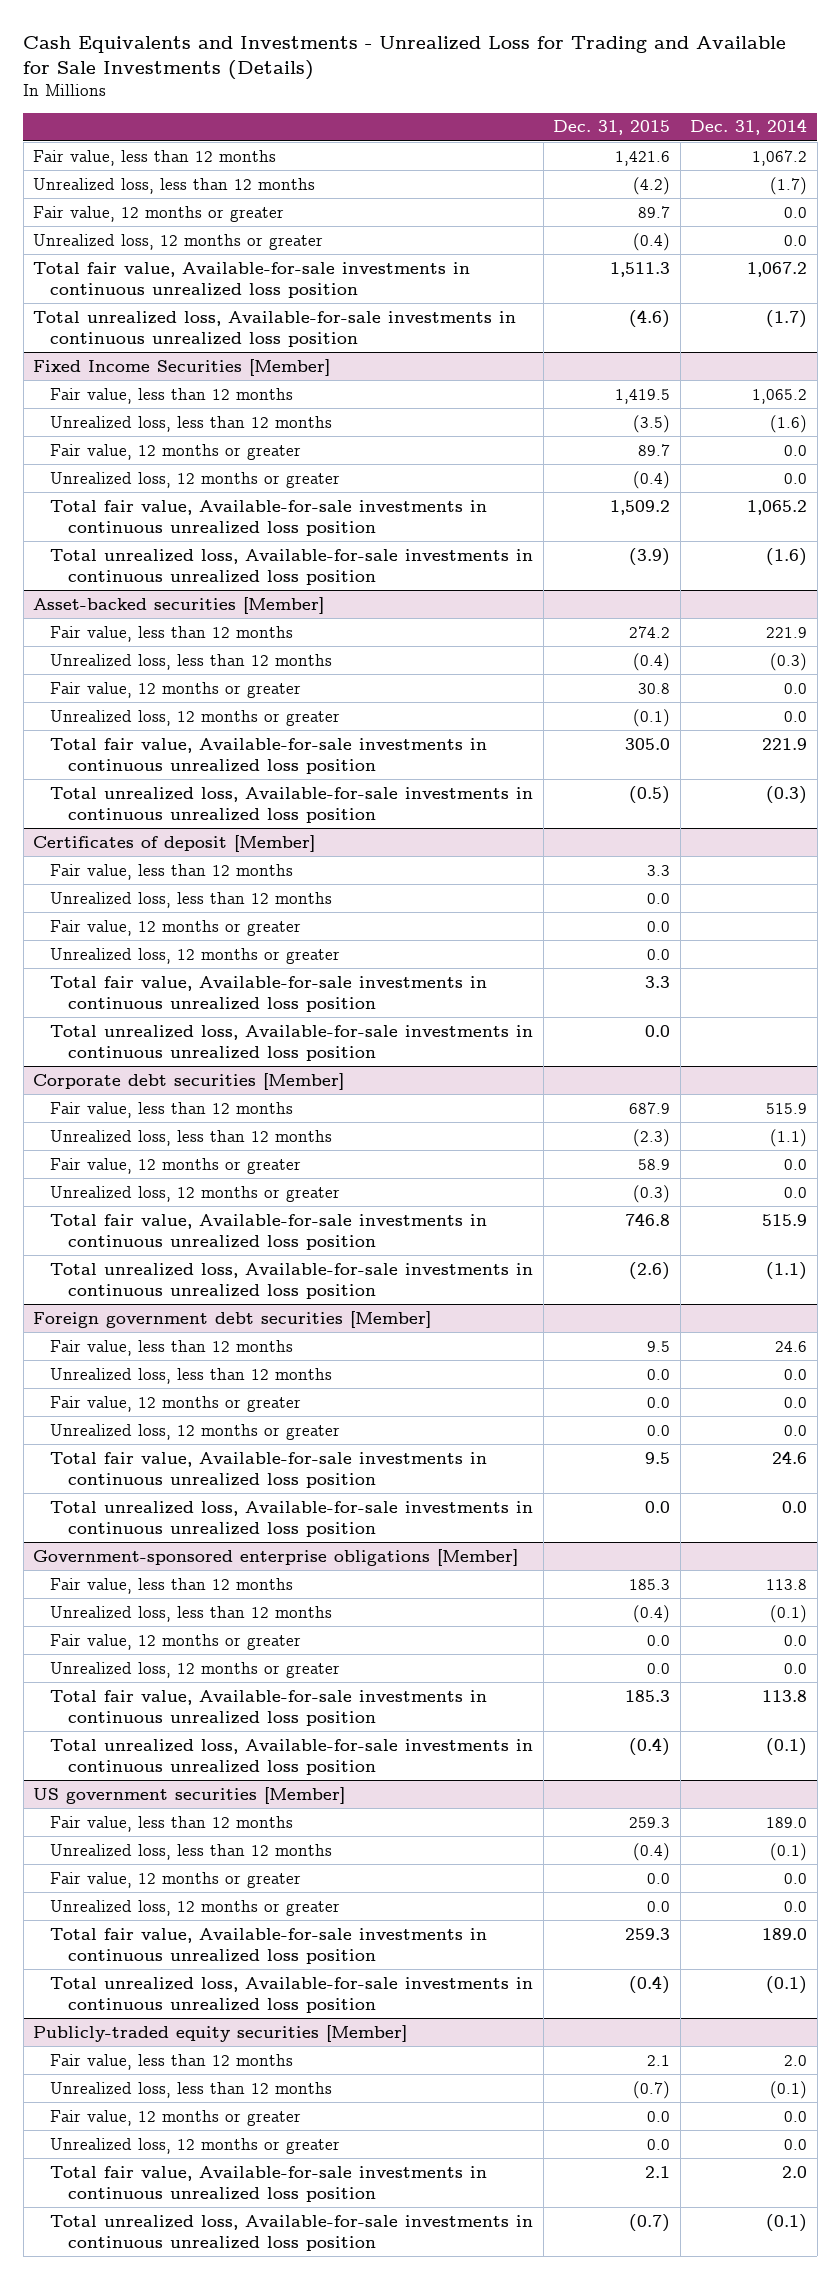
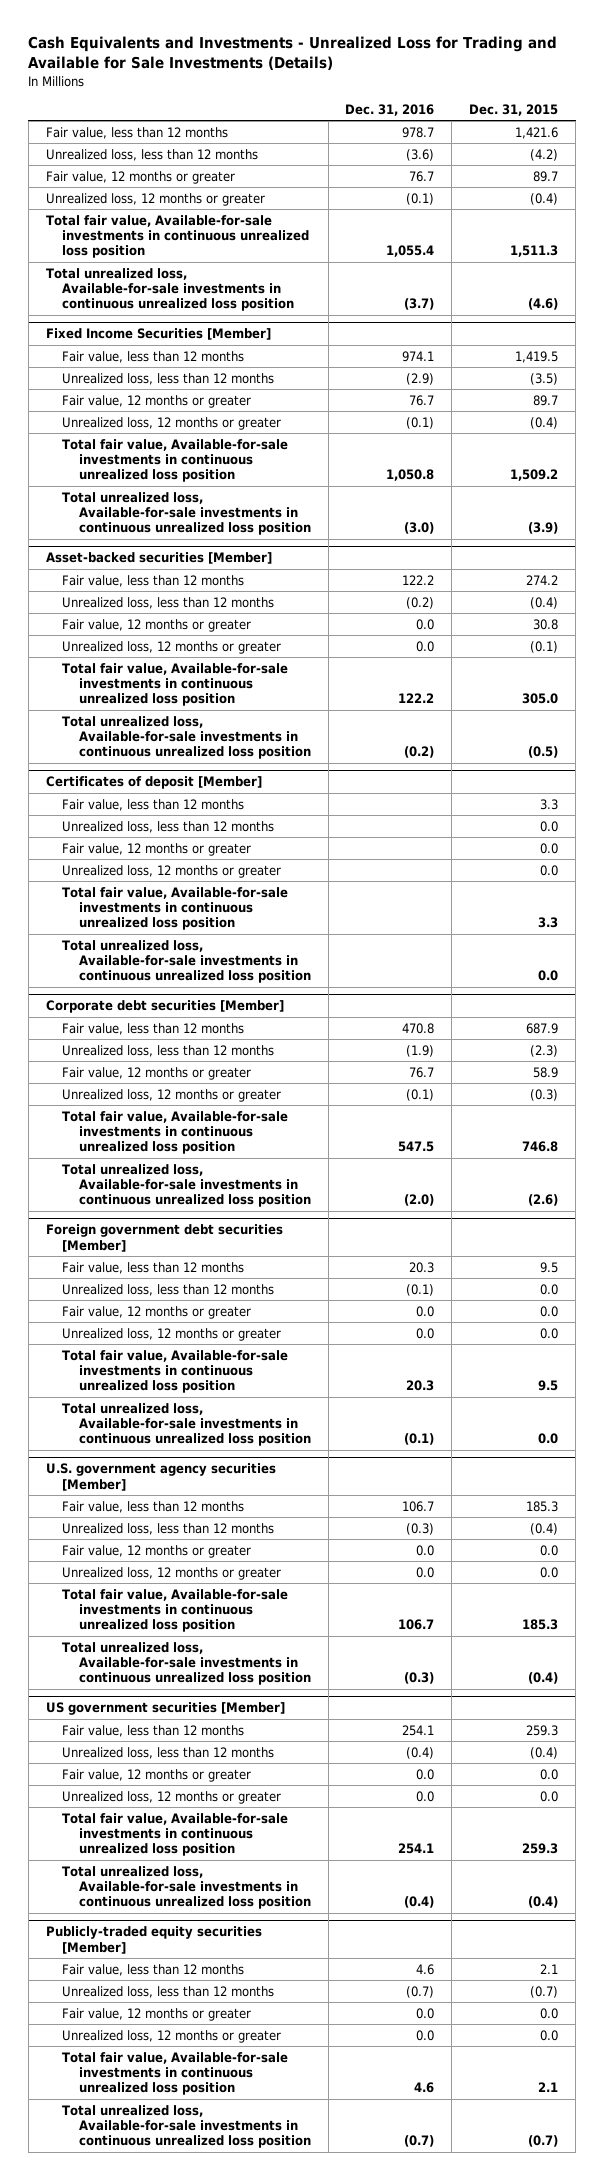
[690,119,808,136] Dec. 31, 2014 -> none
none -> [345,104,435,117] Dec. 31, 2016
[33,1548,519,1566] Government-sponsored enterprise obligations [Member] -> [45,1463,276,1491] U.S. government agency securities [Member]

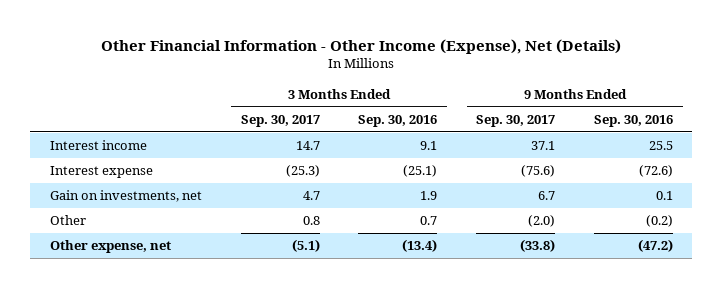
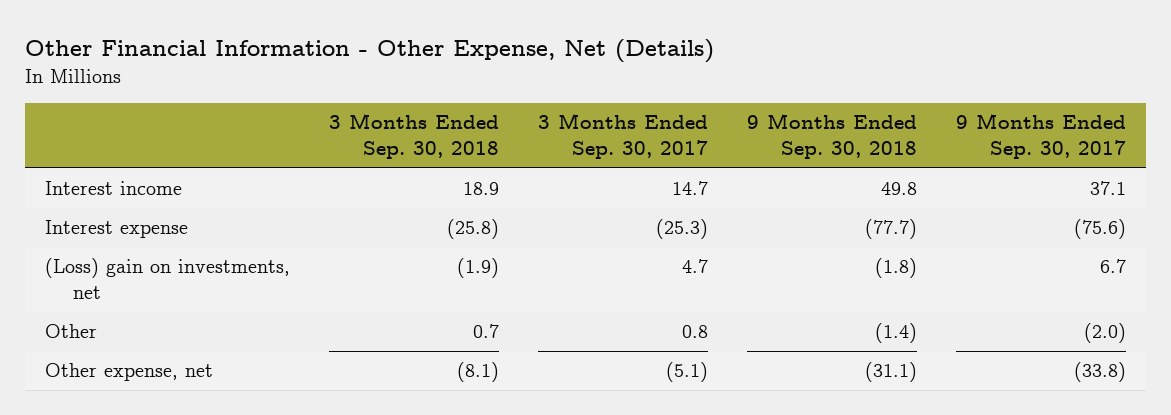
[101,38,622,54] Other Financial Information - Other Income (Expense), Net (Details) -> [25,39,715,64] Other Financial Information - Other Expense, Net (Details)
[358,114,438,127] Sep. 30, 2016 -> none
[594,114,674,127] Sep. 30, 2016 -> none
none -> [328,113,499,159] 3 Months Ended Sep. 30, 2018
none -> [747,113,918,159] 9 Months Ended Sep. 30, 2018
[49,190,202,203] Gain on investments, net -> [44,258,290,300] (Loss) gain on investments, net

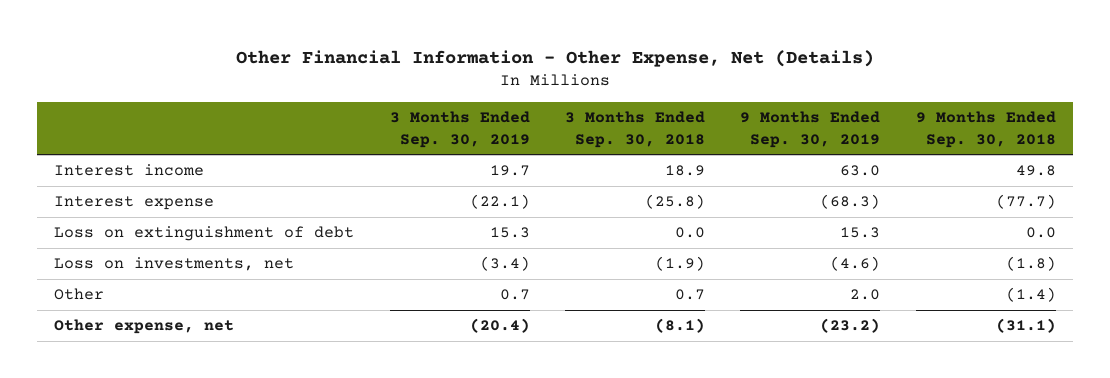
[537,113,708,159] 3 Months Ended Sep. 30, 2017 -> none
[956,113,1127,159] 9 Months Ended Sep. 30, 2017 -> none
none -> [389,111,530,148] 3 Months Ended Sep. 30, 2019
none -> [740,111,881,148] 9 Months Ended Sep. 30, 2019
none -> [54,226,355,242] Loss on extinguishment of debt
[44,258,290,300] (Loss) gain on investments, net -> [54,257,295,272] Loss on investments, net

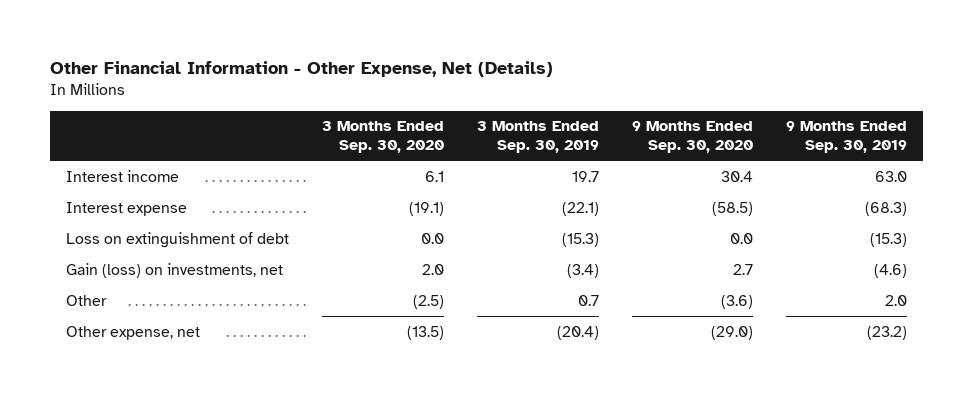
[565,111,706,148] 3 Months Ended Sep. 30, 2018 -> none
[915,111,1056,148] 9 Months Ended Sep. 30, 2018 -> none
none -> [322,121,445,154] 3 Months Ended Sep. 30, 2020
none -> [632,121,754,154] 9 Months Ended Sep. 30, 2020
[489,227,530,239] 15.3 -> [562,232,600,247] (15.3)
[840,227,881,239] 15.3 -> [870,232,908,247] (15.3)
[54,257,295,272] Loss on investments, net -> [66,262,284,278] Gain (loss) on investments, net

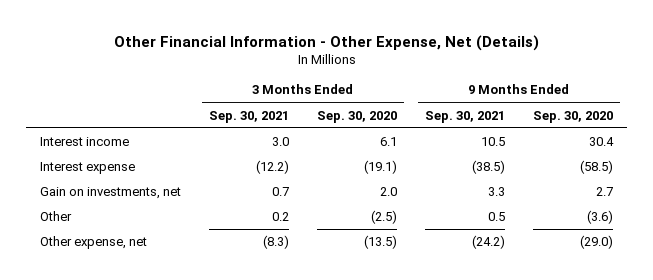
[477,121,600,154] 3 Months Ended Sep. 30, 2019 -> none
[786,121,908,154] 9 Months Ended Sep. 30, 2019 -> none
none -> [209,110,290,123] Sep. 30, 2021
none -> [424,110,505,123] Sep. 30, 2021
[66,231,290,248] Loss on extinguishment of debt -> none
[66,262,284,278] Gain (loss) on investments, net -> [40,187,182,200] Gain on investments, net

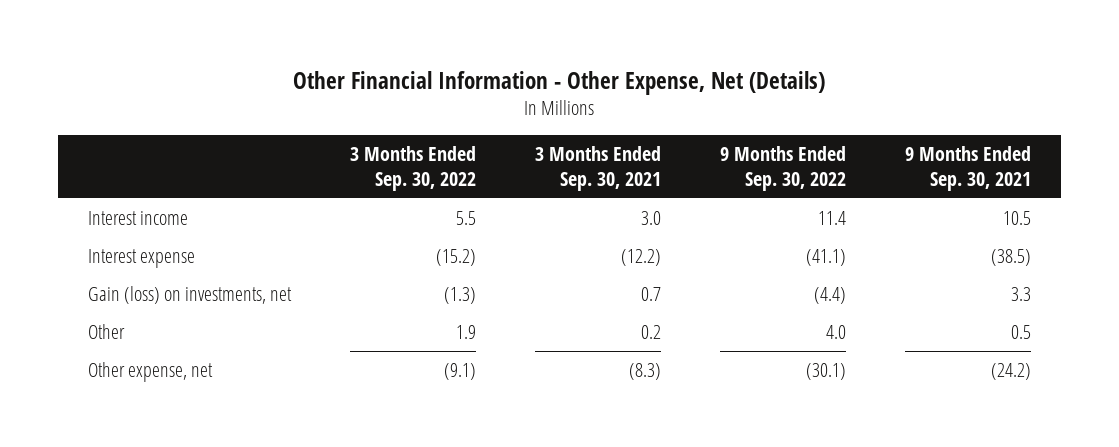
[317,110,398,123] Sep. 30, 2020 -> none
[532,110,613,123] Sep. 30, 2020 -> none
none -> [349,146,476,191] 3 Months Ended Sep. 30, 2022
none -> [720,146,847,191] 9 Months Ended Sep. 30, 2022
[40,187,182,200] Gain on investments, net -> [87,286,292,305] Gain (loss) on investments, net

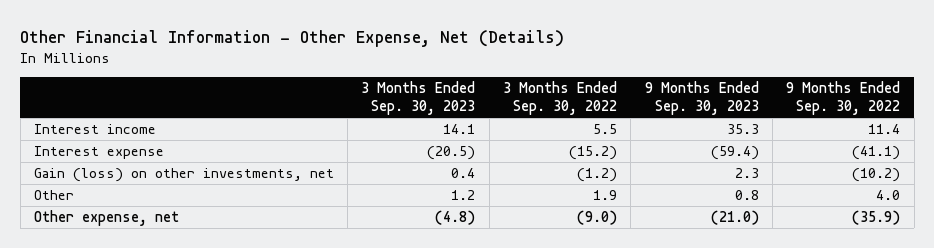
[534,146,661,191] 3 Months Ended Sep. 30, 2021 -> none
[905,146,1032,191] 9 Months Ended Sep. 30, 2021 -> none
none -> [361,81,476,116] 3 Months Ended Sep. 30, 2023
none -> [644,81,759,116] 9 Months Ended Sep. 30, 2023
[87,286,292,305] Gain (loss) on investments, net -> [33,168,334,183] Gain (loss) on other investments, net
[443,287,476,305] (1.3) -> [577,168,618,183] (1.2)
[814,287,847,305] (4.4) -> [852,168,901,183] (10.2)
[443,363,476,381] (9.1) -> [577,210,618,226] (9.0)
[806,363,847,381] (30.1) -> [852,210,901,226] (35.9)

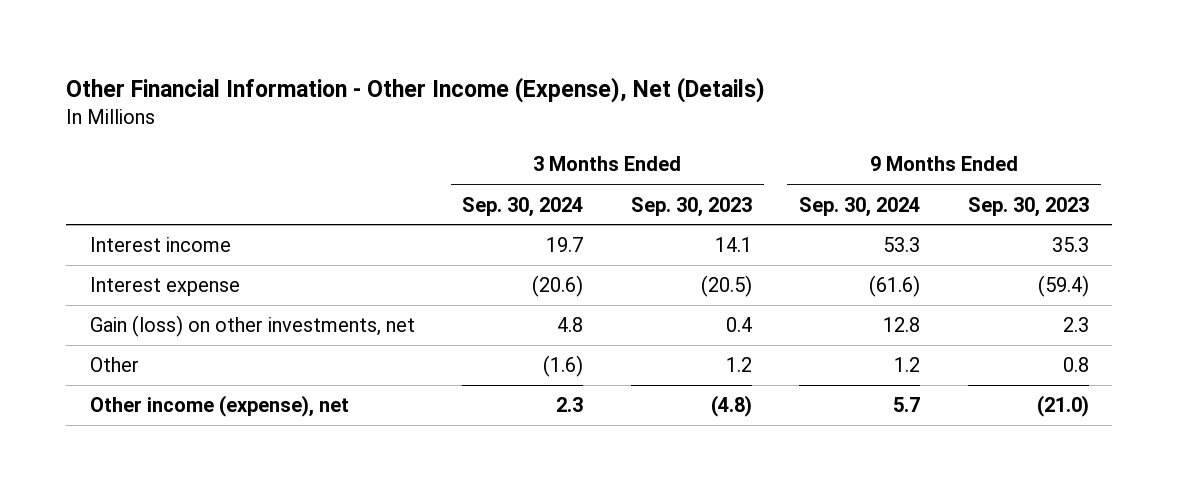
[20,29,565,47] Other Financial Information - Other Expense, Net (Details) -> [66,77,766,104] Other Financial Information - Other Income (Expense), Net (Details)
[503,81,618,116] 3 Months Ended Sep. 30, 2022 -> none
[786,81,901,116] 9 Months Ended Sep. 30, 2022 -> none
none -> [462,196,584,217] Sep. 30, 2024
none -> [799,196,921,217] Sep. 30, 2024
[33,210,179,227] Other expense, net -> [89,395,349,418] Other income (expense), net

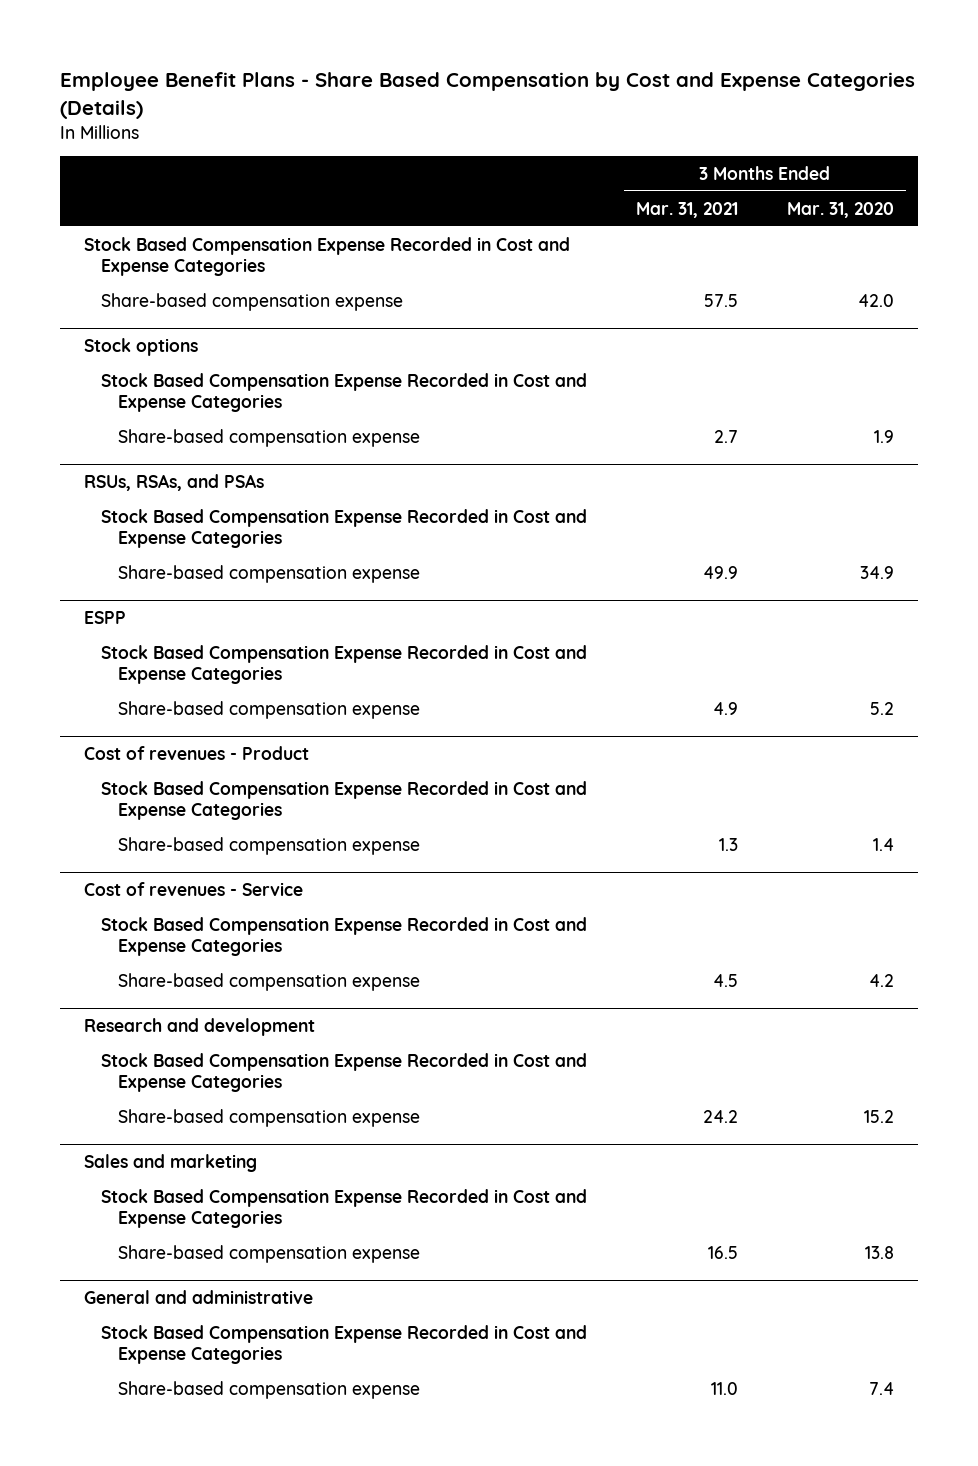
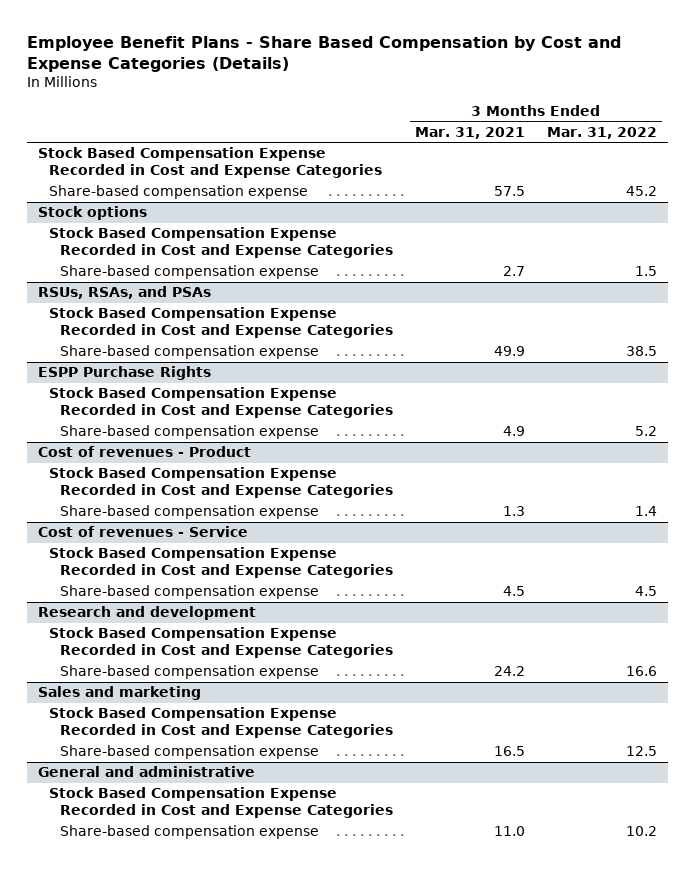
[786,201,894,218] Mar. 31, 2020 -> none
none -> [546,126,657,139] Mar. 31, 2022
[84,611,127,625] ESPP -> [37,366,211,381] ESPP Purchase Rights

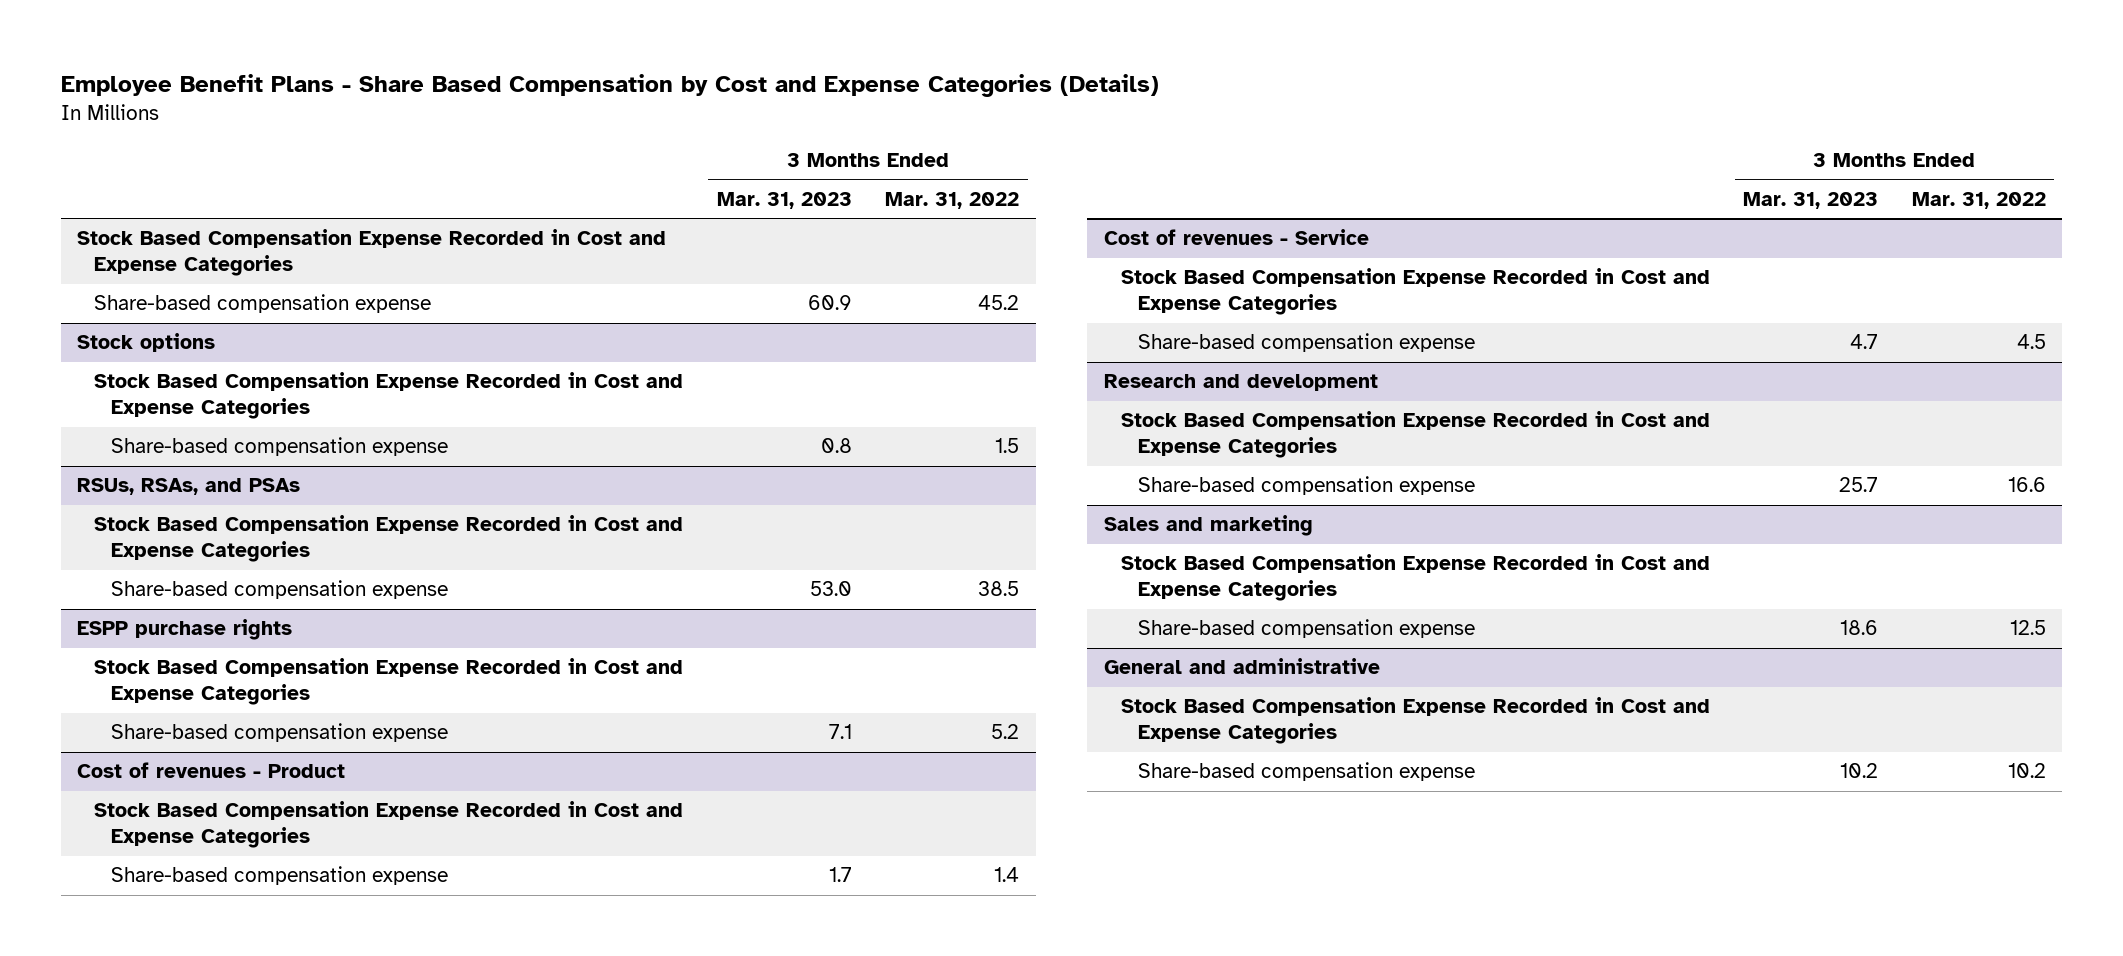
[414,126,525,139] Mar. 31, 2021 -> none
none -> [716,191,852,209] Mar. 31, 2023
[37,366,211,381] ESPP Purchase Rights -> [77,619,293,641] ESPP purchase rights

